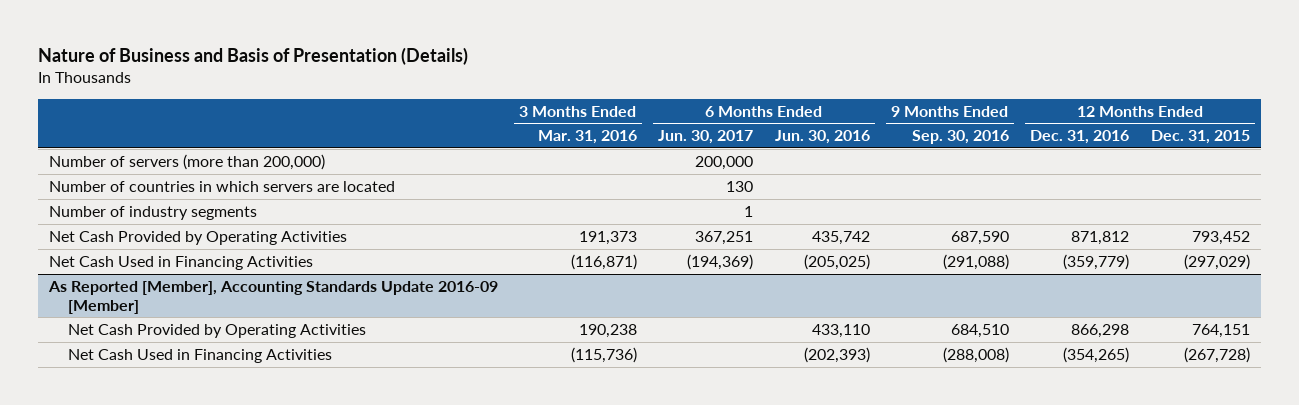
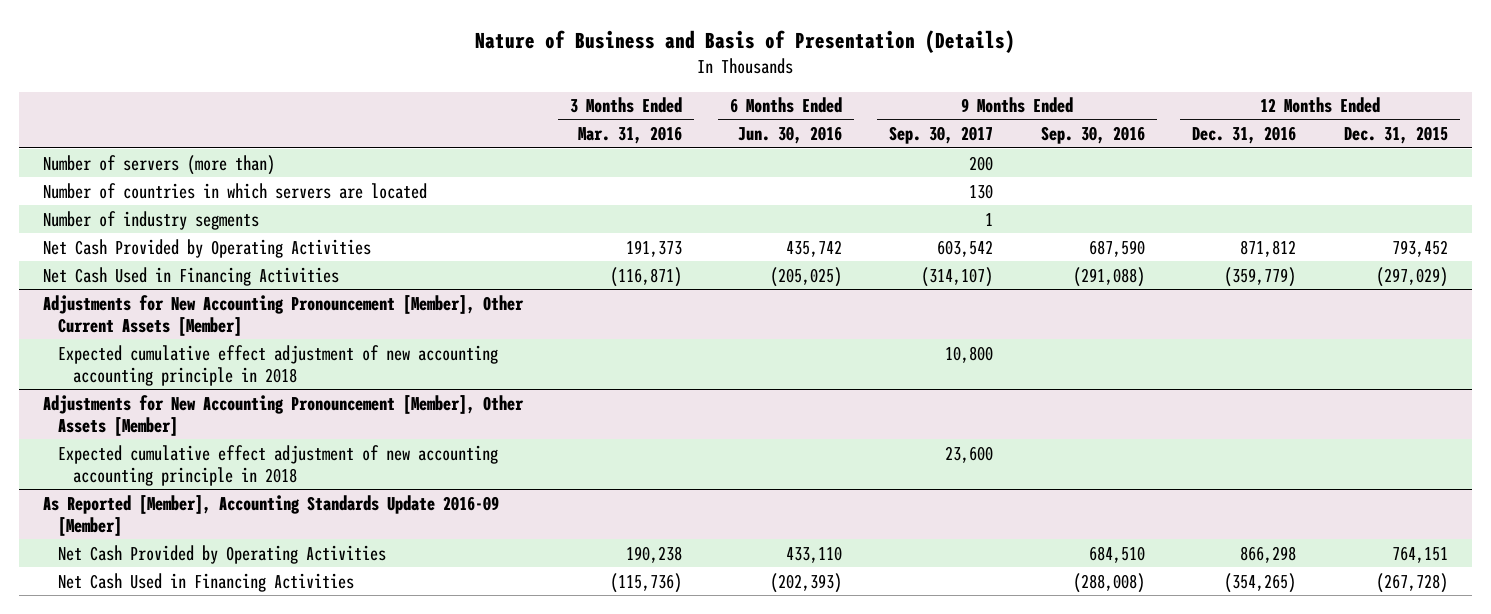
[658,130,754,145] Jun. 30, 2017 -> none
none -> [889,126,994,145] Sep. 30, 2017
[49,153,326,170] Number of servers (more than 200,000) -> [42,154,275,175] Number of servers (more than)
none -> [42,294,524,336] Adjustments for New Accounting Pronouncement [Member], Other Current Assets [Member]
none -> [58,344,499,386] Expected cumulative effect adjustment of new accounting accounting principle in 2018
none -> [42,394,524,436] Adjustments for New Accounting Pronouncement [Member], Other Assets [Member]
none -> [58,444,499,486] Expected cumulative effect adjustment of new accounting accounting principle in 2018

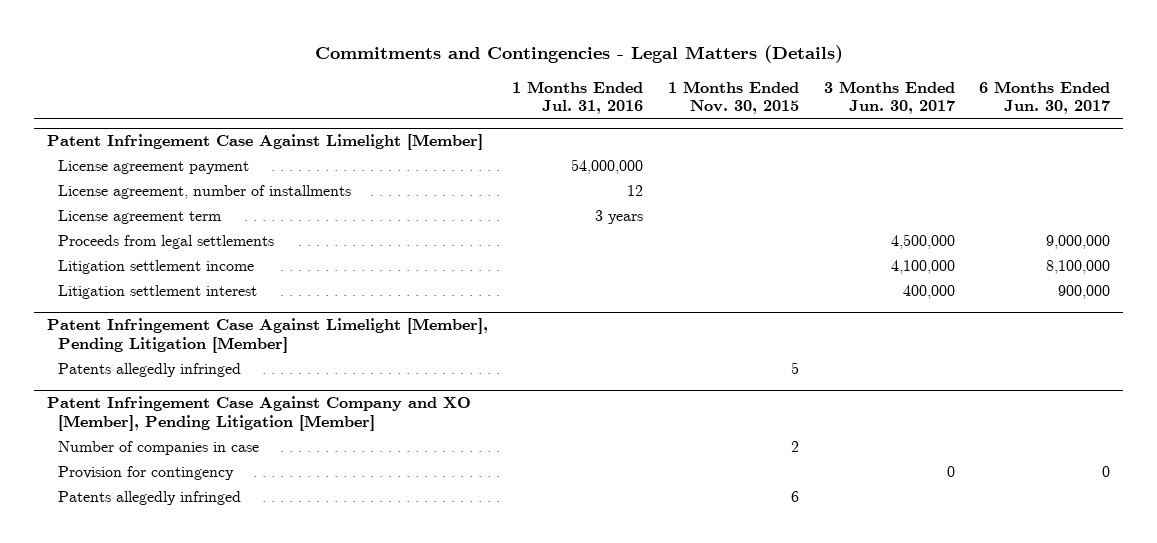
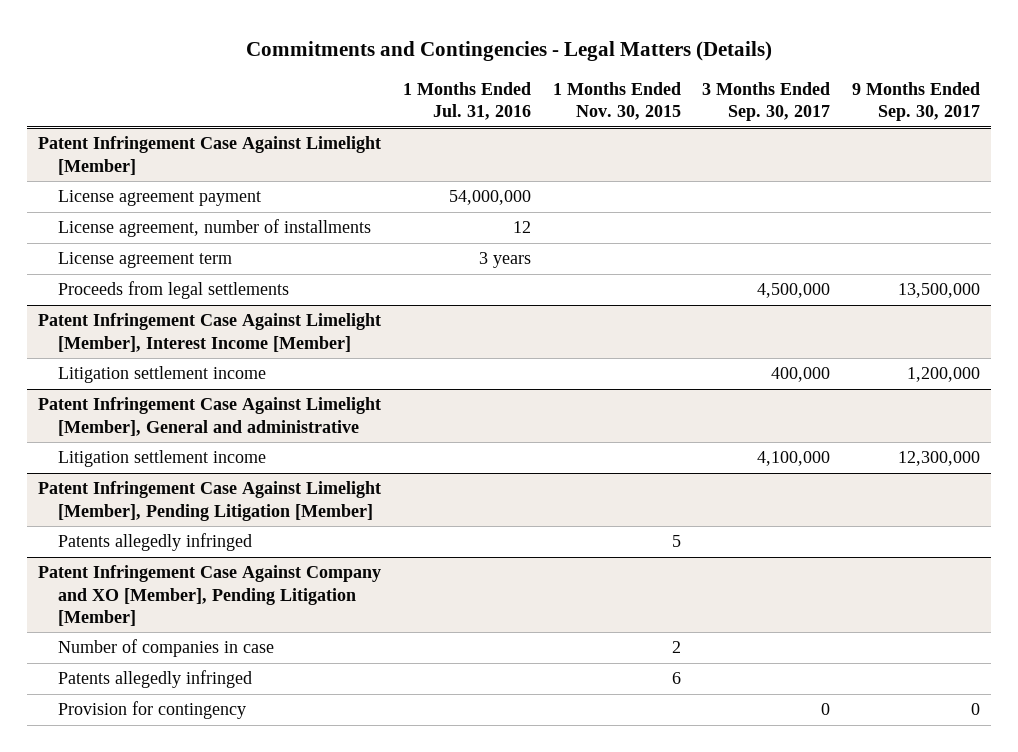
[823,80,955,115] 3 Months Ended Jun. 30, 2017 -> none
[979,80,1111,115] 6 Months Ended Jun. 30, 2017 -> none
none -> [702,81,831,122] 3 Months Ended Sep. 30, 2017
none -> [851,81,980,122] 9 Months Ended Sep. 30, 2017
[58,259,255,274] Litigation settlement income -> none
[58,284,258,299] Litigation settlement interest -> none
none -> [38,313,382,352] Patent Infringement Case Against Limelight [Member], Interest Income [Member]
none -> [57,366,266,384] Litigation settlement income
none -> [38,397,382,436] Patent Infringement Case Against Limelight [Member], General and administrative
none -> [57,450,266,468] Litigation settlement income
[58,465,235,480] Provision for contingency -> [57,701,246,720] Provision for contingency

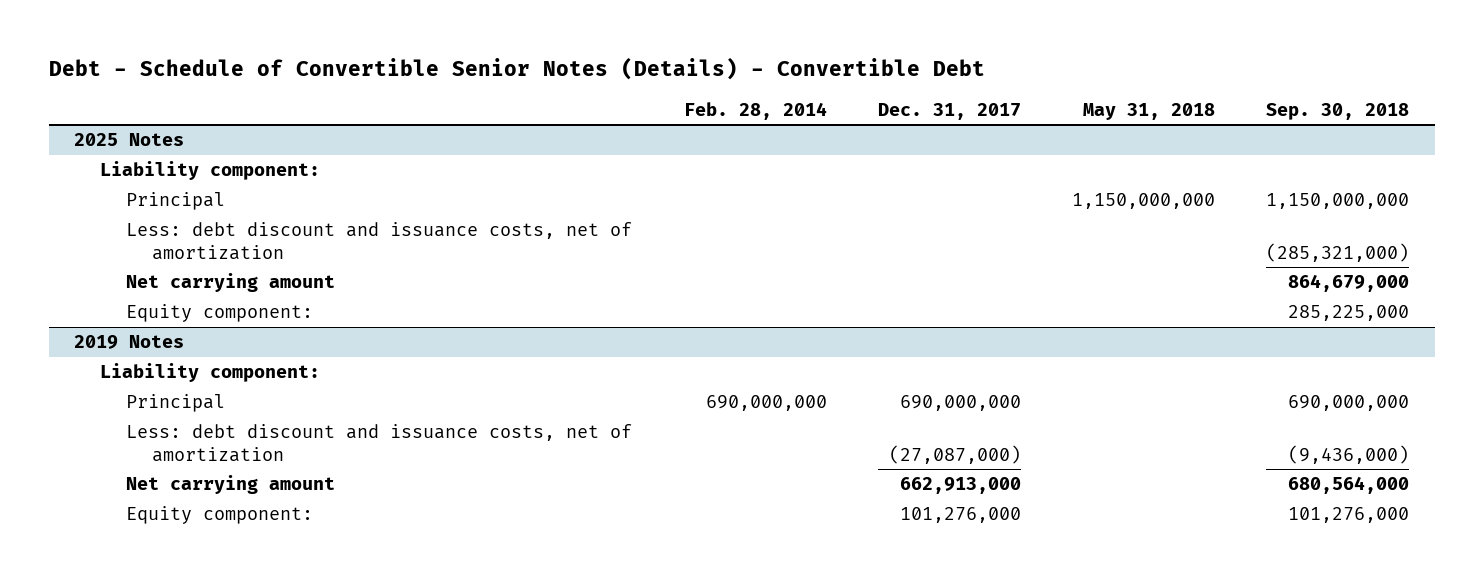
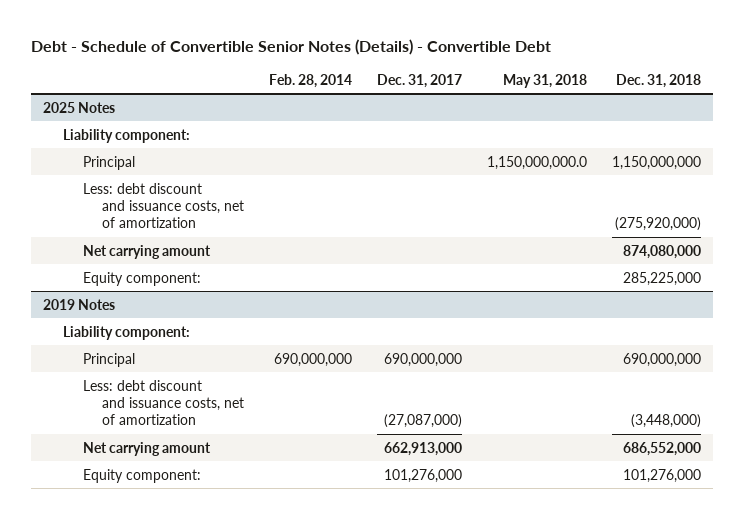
[1266,102,1410,120] Sep. 30, 2018 -> none
none -> [615,73,701,88] Dec. 31, 2018
[1072,193,1216,210] 1,150,000,000 -> [486,155,587,170] 1,150,000,000.0

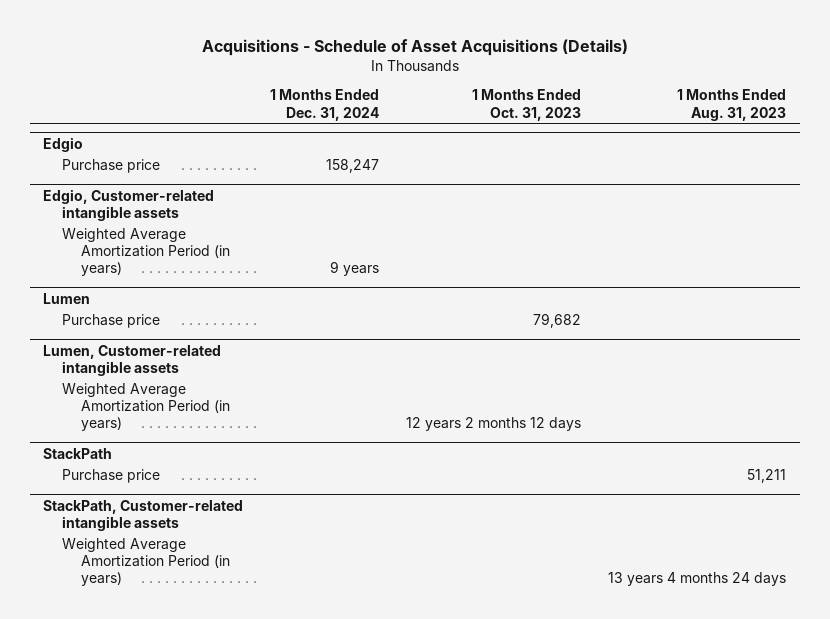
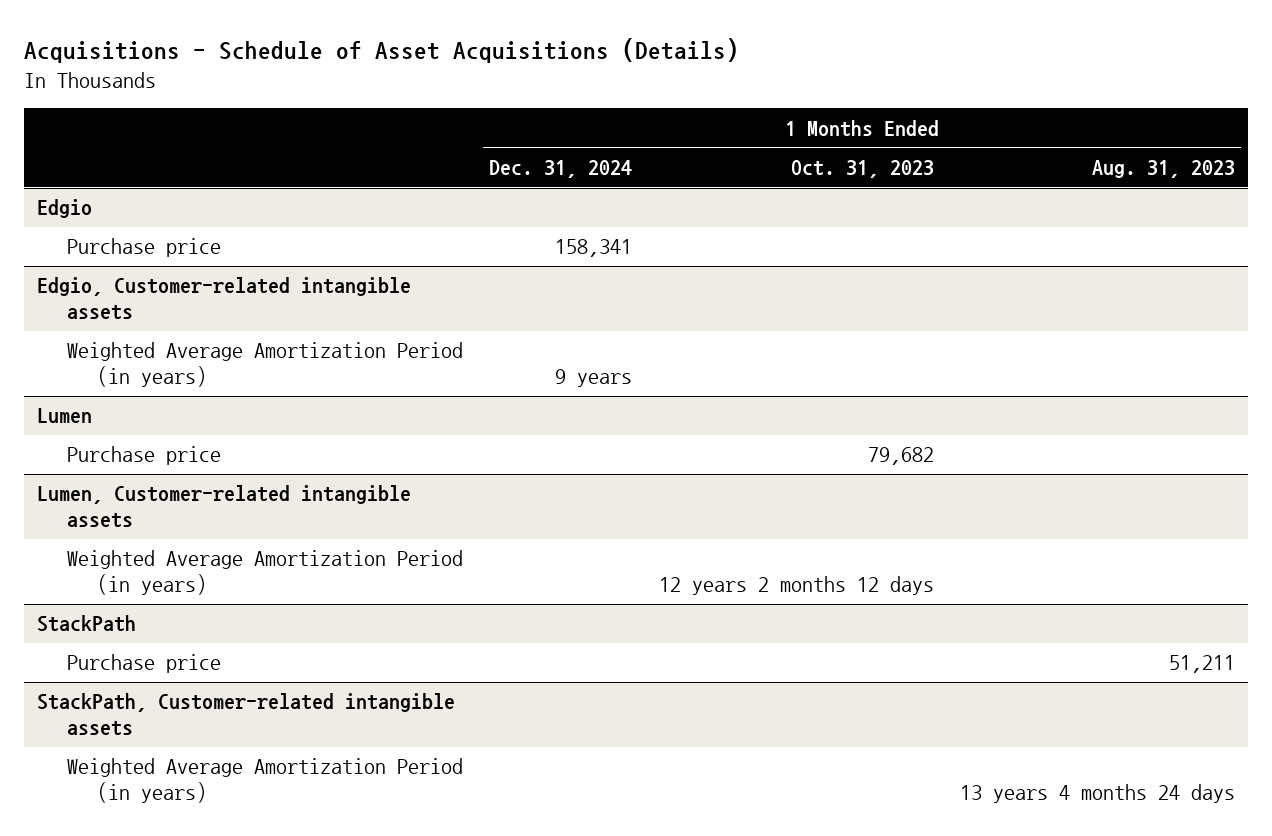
[326,158,380,173] 158,247 -> [555,239,633,258] 158,341

